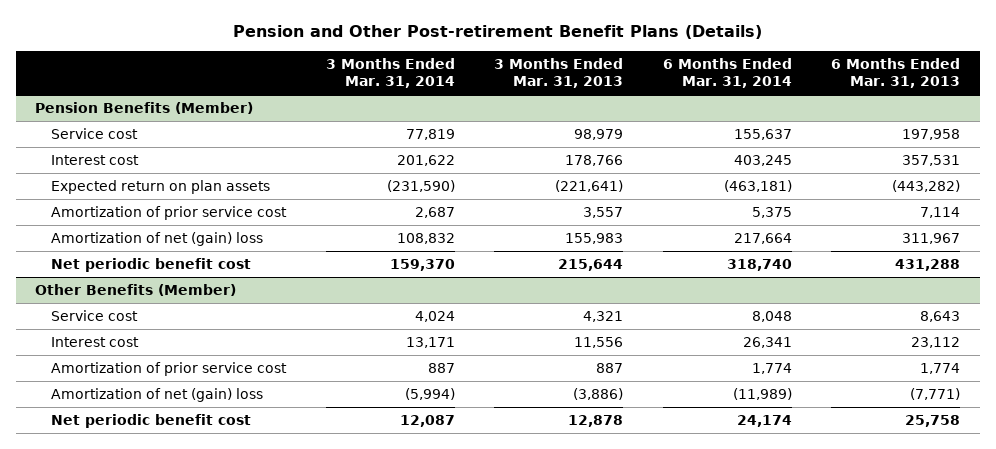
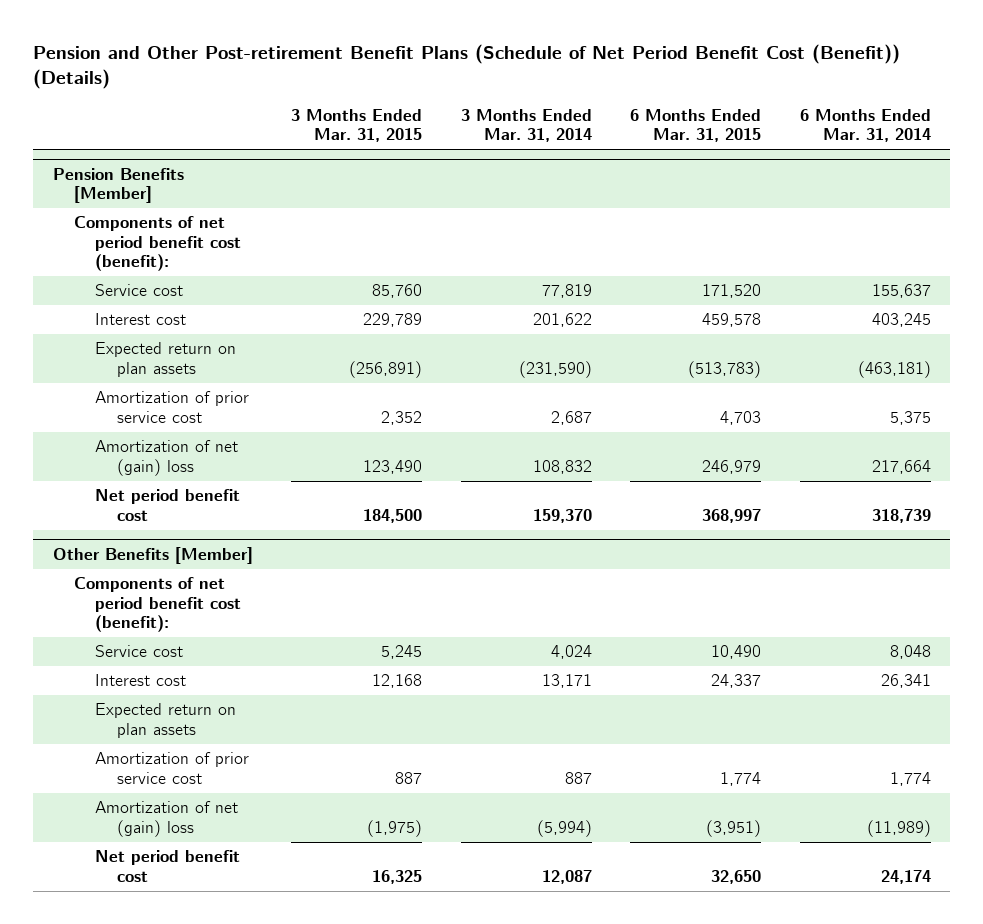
[232,24,762,39] Pension and Other Post-retirement Benefit Plans (Details) -> [33,43,901,90] Pension and Other Post-retirement Benefit Plans (Schedule of Net Period Benefit Cost (Benefit)) (Details)
[494,57,624,89] 3 Months Ended Mar. 31, 2013 -> none
[831,57,961,89] 6 Months Ended Mar. 31, 2013 -> none
none -> [291,109,423,143] 3 Months Ended Mar. 31, 2015
none -> [630,109,762,143] 6 Months Ended Mar. 31, 2015
[35,102,254,115] Pension Benefits (Member) -> [52,167,184,204] Pension Benefits [Member]
none -> [73,216,242,271] Components of net period benefit cost (benefit):
[50,258,251,273] Net periodic benefit cost -> [95,489,241,521] Net period benefit cost
[726,259,792,272] 318,740 -> [871,508,931,523] 318,739
[35,284,237,297] Other Benefits (Member) -> [52,546,253,564] Other Benefits [Member]
none -> [73,577,242,632] Components of net period benefit cost (benefit):
none -> [95,703,237,738] Expected return on plan assets
[50,414,251,429] Net periodic benefit cost -> [95,850,241,882] Net period benefit cost

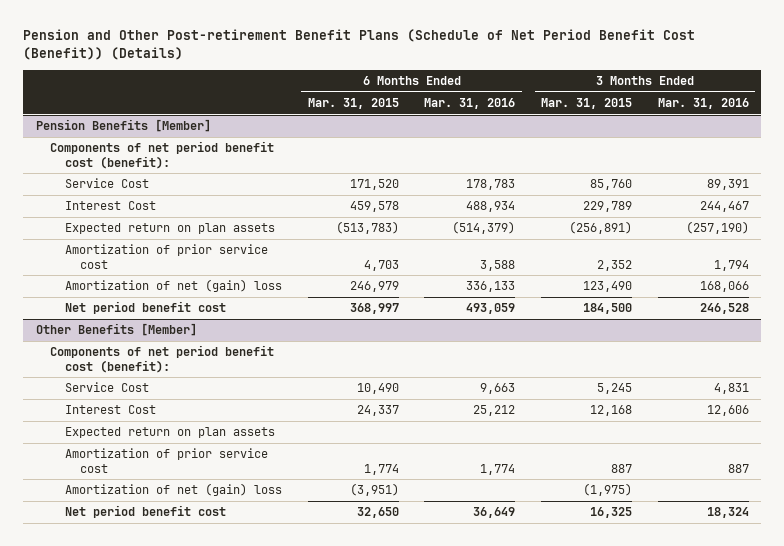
[460,109,592,143] 3 Months Ended Mar. 31, 2014 -> none
[799,109,931,143] 6 Months Ended Mar. 31, 2014 -> none
none -> [424,97,516,109] Mar. 31, 2016
none -> [657,97,749,109] Mar. 31, 2016
[95,284,184,297] Service cost -> [65,178,150,189] Service Cost
[95,313,187,326] Interest cost -> [65,201,157,211] Interest Cost
[95,645,184,658] Service cost -> [65,382,150,393] Service Cost
[95,674,187,687] Interest cost -> [65,405,157,415] Interest Cost

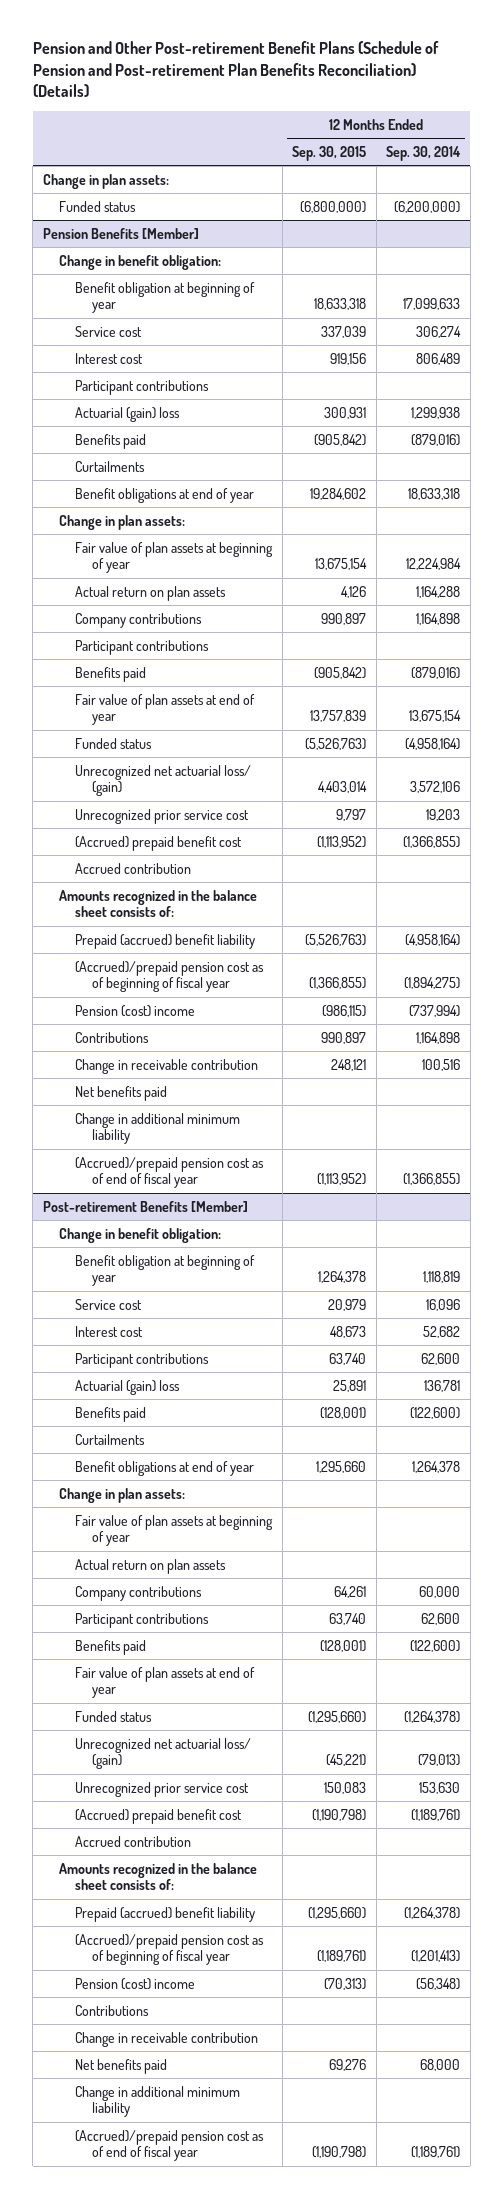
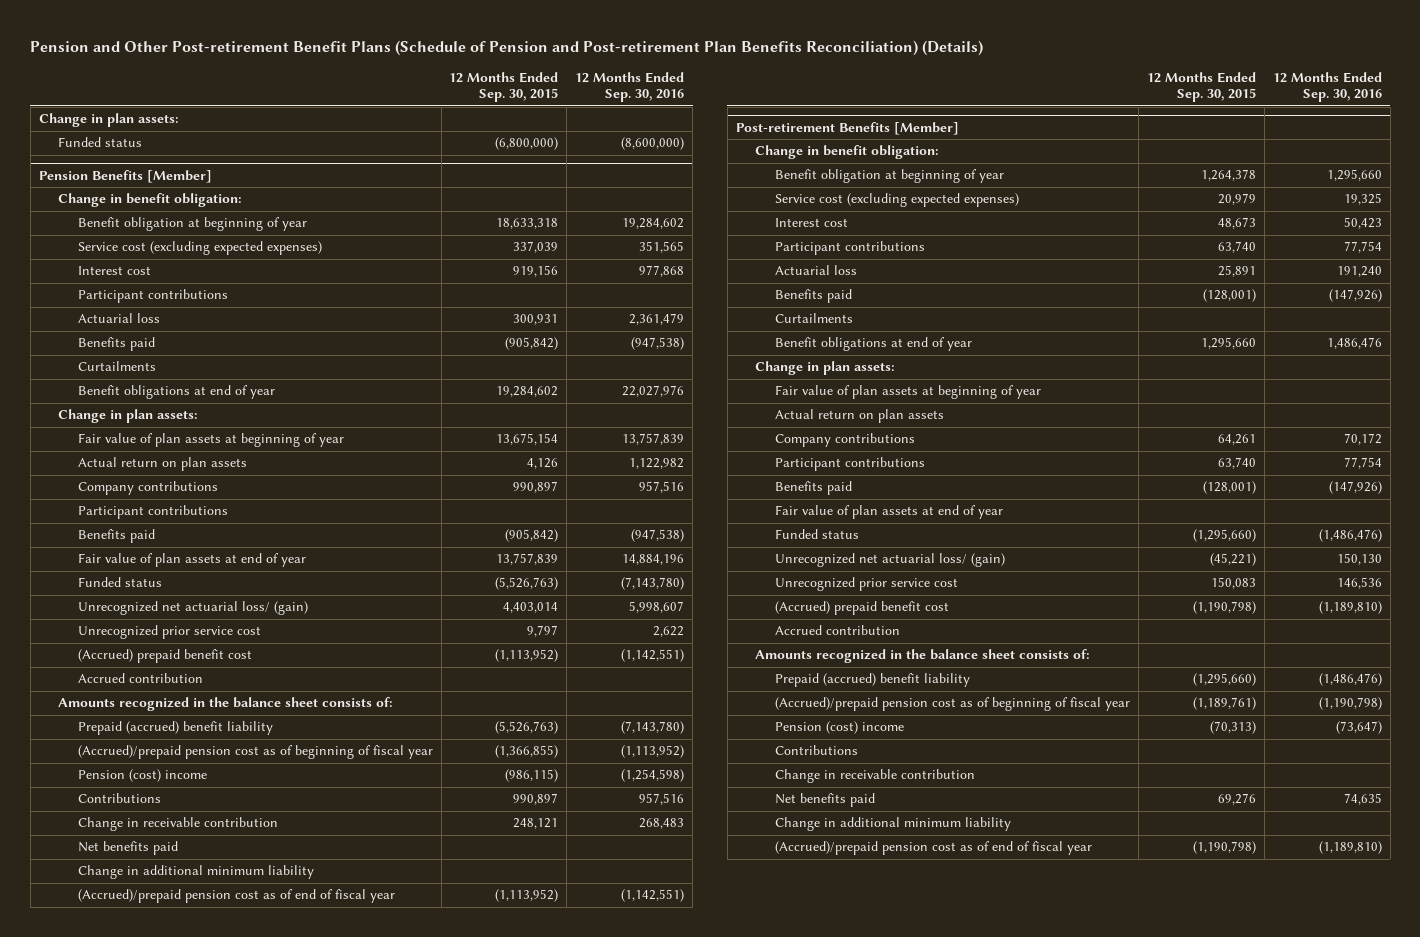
[386,145,462,161] Sep. 30, 2014 -> none
none -> [575,71,685,103] 12 Months Ended Sep. 30, 2016
[75,325,143,337] Service cost -> [77,241,322,256] Service cost (excluding expected expenses)
[75,406,181,422] Actuarial (gain) loss -> [77,313,160,324] Actuarial loss
[75,1298,143,1310] Service cost -> [774,193,1019,208] Service cost (excluding expected expenses)
[75,1379,181,1395] Actuarial (gain) loss -> [774,265,857,276] Actuarial loss

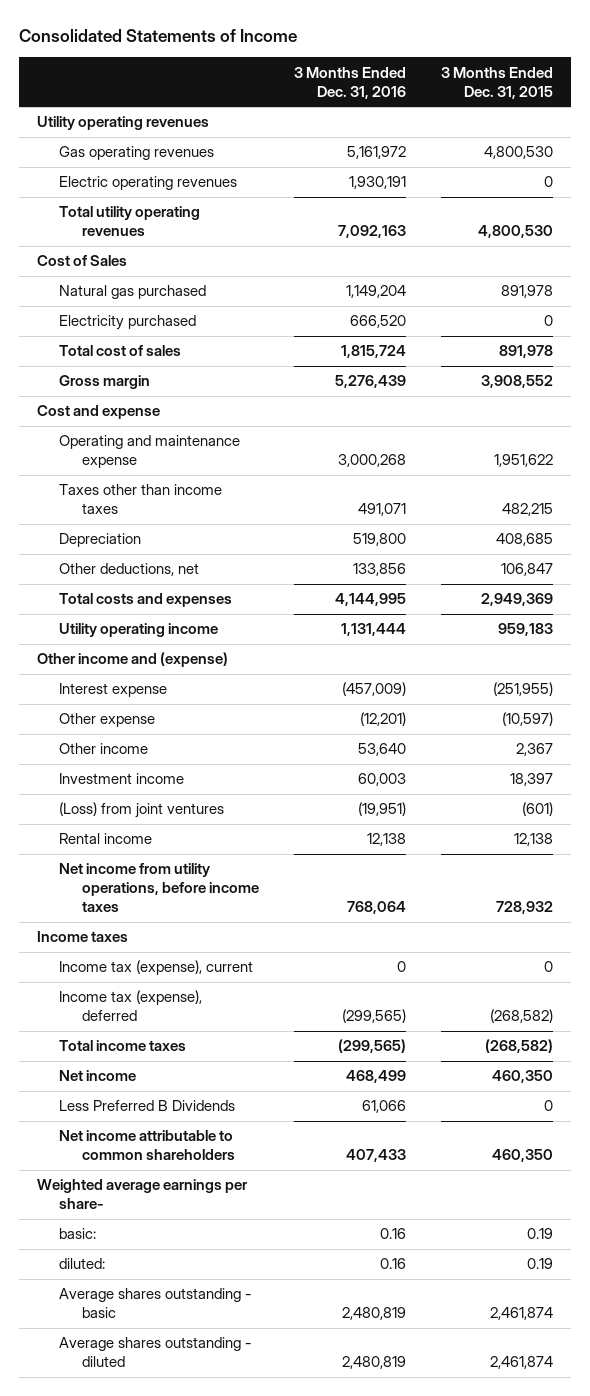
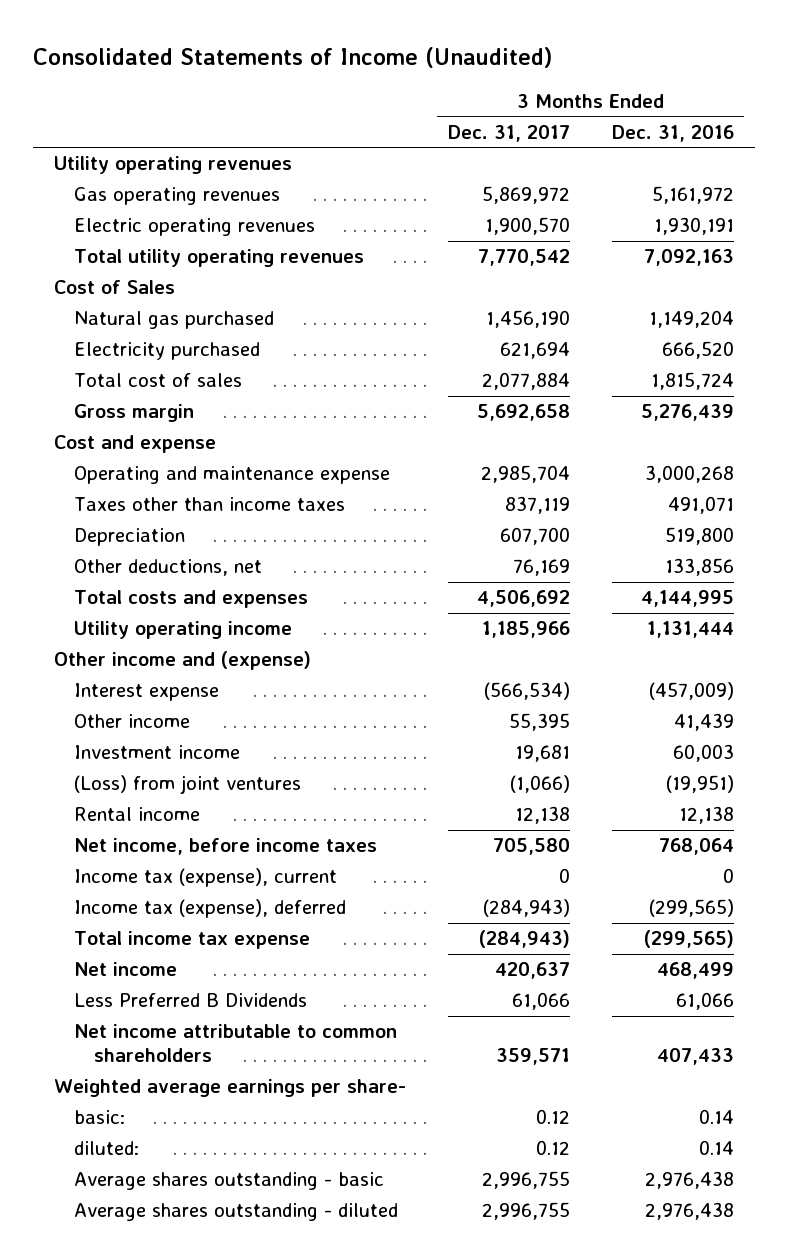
[19,29,298,43] Consolidated Statements of Income -> [32,46,552,68] Consolidated Statements of Income (Unaudited)
[441,66,554,99] 3 Months Ended Dec. 31, 2015 -> none
none -> [447,124,570,142] Dec. 31, 2017
[59,713,156,728] Other expense -> none
[358,743,407,757] 53,640 -> [673,713,734,732] 41,439
[36,931,128,943] Income taxes -> none
[59,863,259,913] Net income from utility operations, before income taxes -> [74,838,378,856] Net income, before income taxes
[59,1040,187,1052] Total income taxes -> [74,931,311,950] Total income tax expense
[380,1228,407,1240] 0.16 -> [698,1109,734,1125] 0.14
[380,1258,407,1270] 0.16 -> [698,1140,734,1156] 0.14
[342,1307,407,1321] 2,480,819 -> [644,1171,734,1190] 2,976,438
[342,1356,407,1370] 2,480,819 -> [644,1202,734,1221] 2,976,438

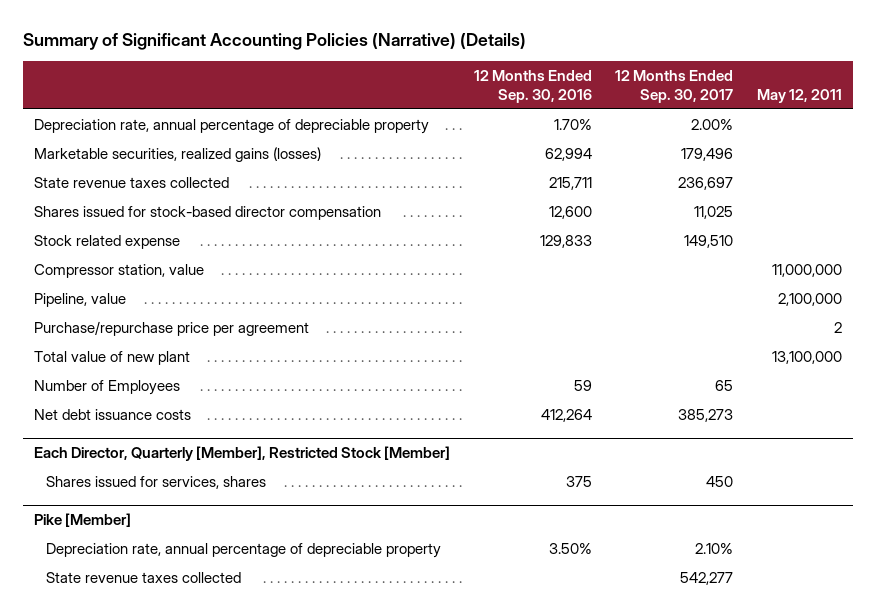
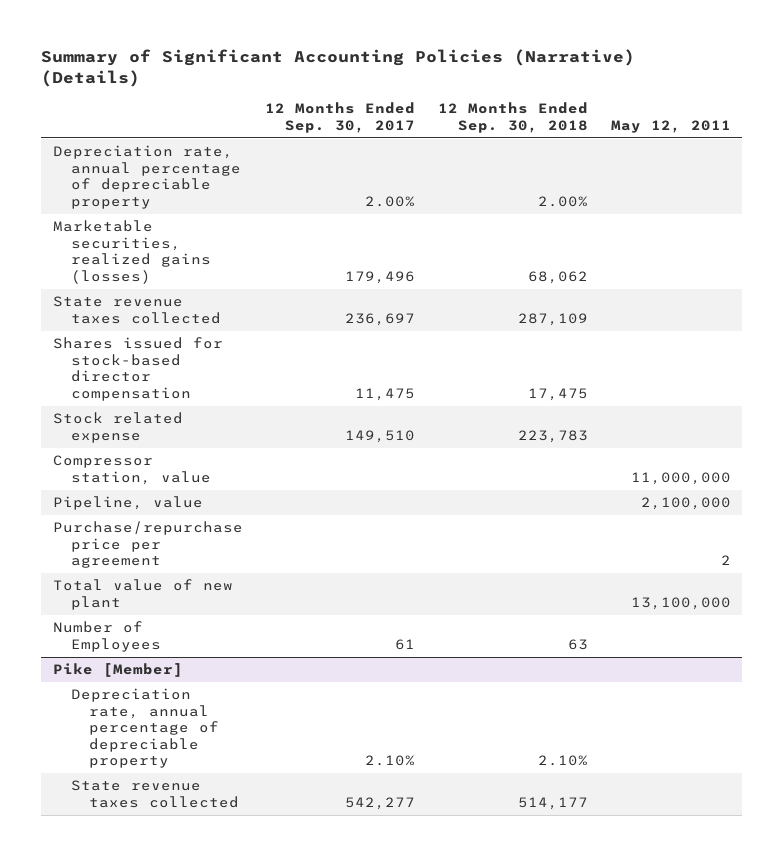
[473,70,592,103] 12 Months Ended Sep. 30, 2016 -> none
none -> [438,102,589,133] 12 Months Ended Sep. 30, 2018
[694,206,734,220] 11,025 -> [355,387,416,401] 11,475
[34,409,192,421] Net debt issuance costs -> none
[34,446,451,462] Each Director, Quarterly [Member], Restricted Stock [Member] -> none
[46,476,267,490] Shares issued for services, shares -> none
[715,380,734,392] 65 -> [395,638,416,650] 61

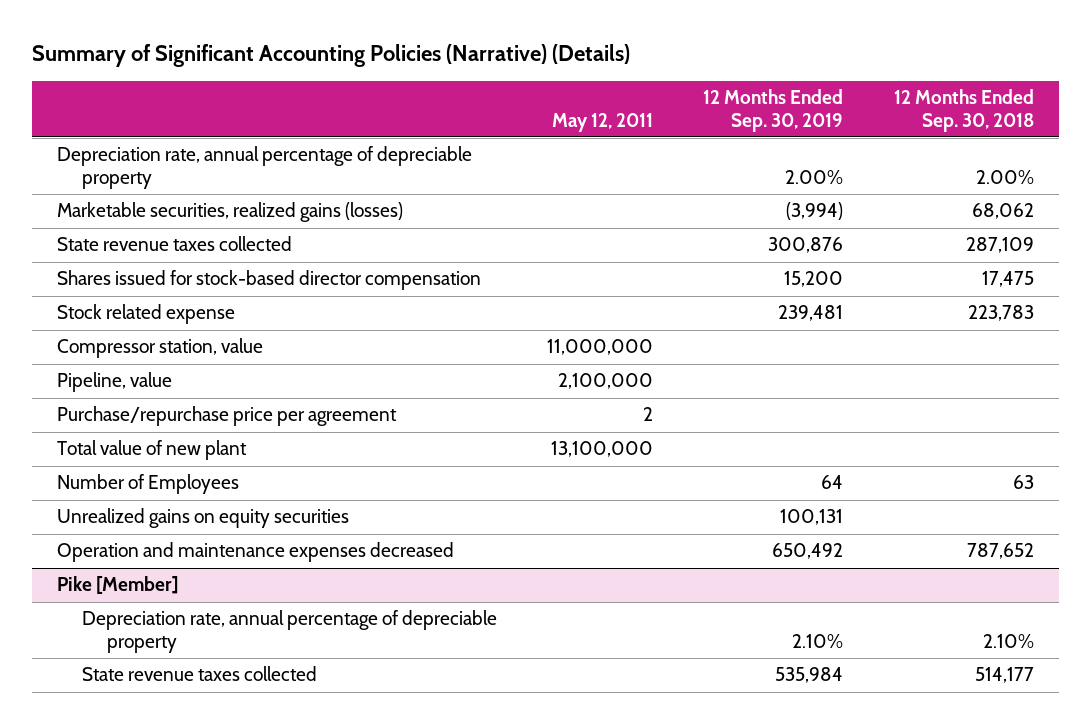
[265,102,416,133] 12 Months Ended Sep. 30, 2017 -> none
none -> [703,89,844,132] 12 Months Ended Sep. 30, 2019
none -> [56,508,349,529] Unrealized gains on equity securities
none -> [56,542,454,563] Operation and maintenance expenses decreased

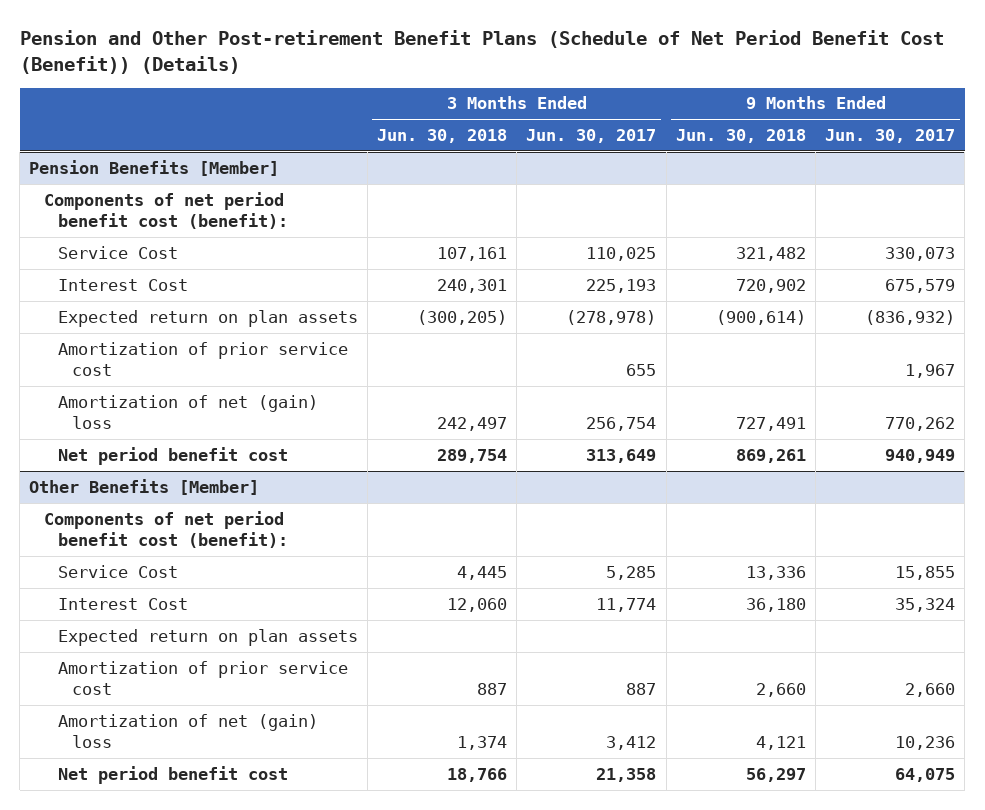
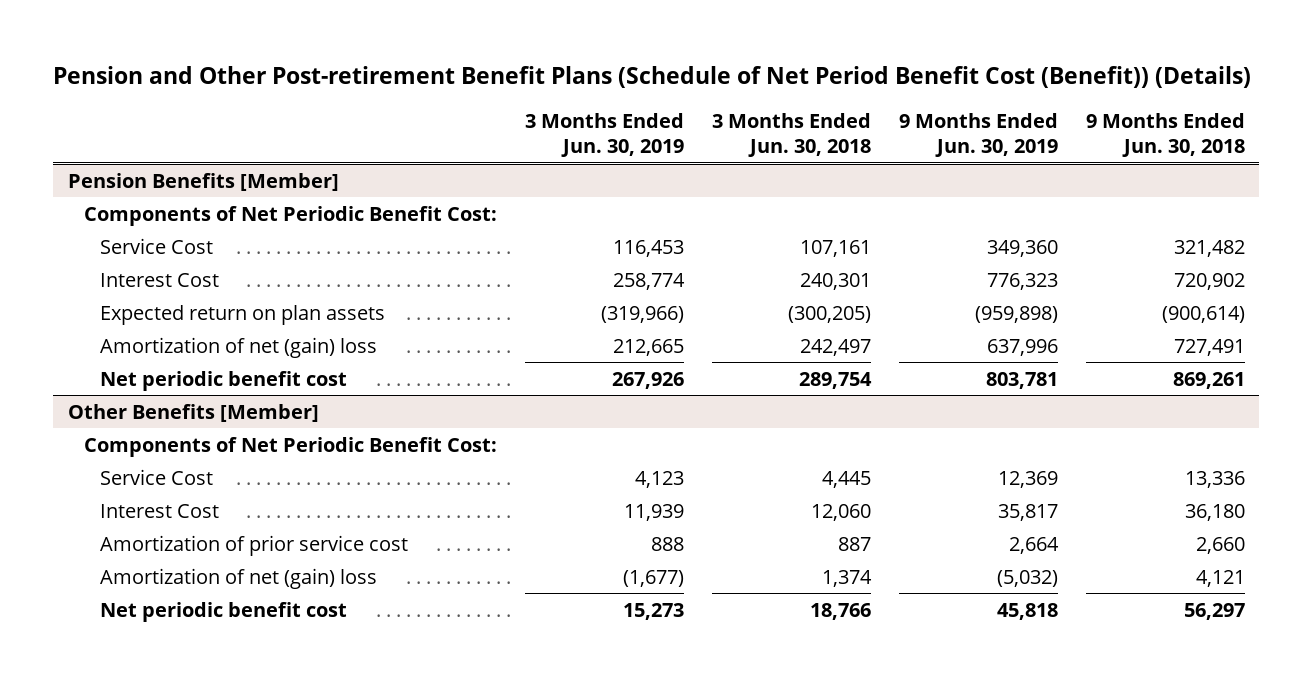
[526,129,657,144] Jun. 30, 2017 -> none
[825,129,956,144] Jun. 30, 2017 -> none
none -> [524,113,684,158] 3 Months Ended Jun. 30, 2019
none -> [899,113,1059,158] 9 Months Ended Jun. 30, 2019
[43,191,288,230] Components of net period benefit cost (benefit): -> [83,205,497,226] Components of Net Periodic Benefit Cost:
[57,341,348,377] Amortization of prior service cost -> none
[57,446,288,465] Net period benefit cost -> [100,370,348,391] Net periodic benefit cost
[43,510,288,549] Components of net period benefit cost (benefit): -> [83,436,497,457] Components of Net Periodic Benefit Cost:
[57,628,358,646] Expected return on plan assets -> none
[57,765,288,784] Net period benefit cost -> [100,601,348,622] Net periodic benefit cost

